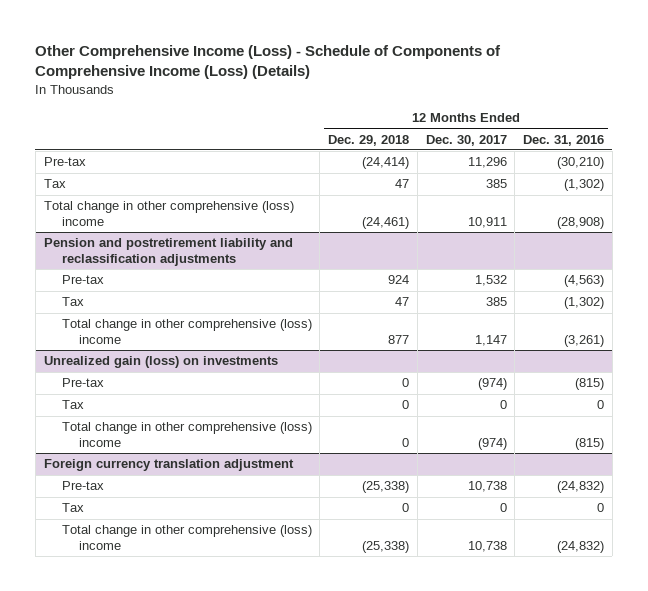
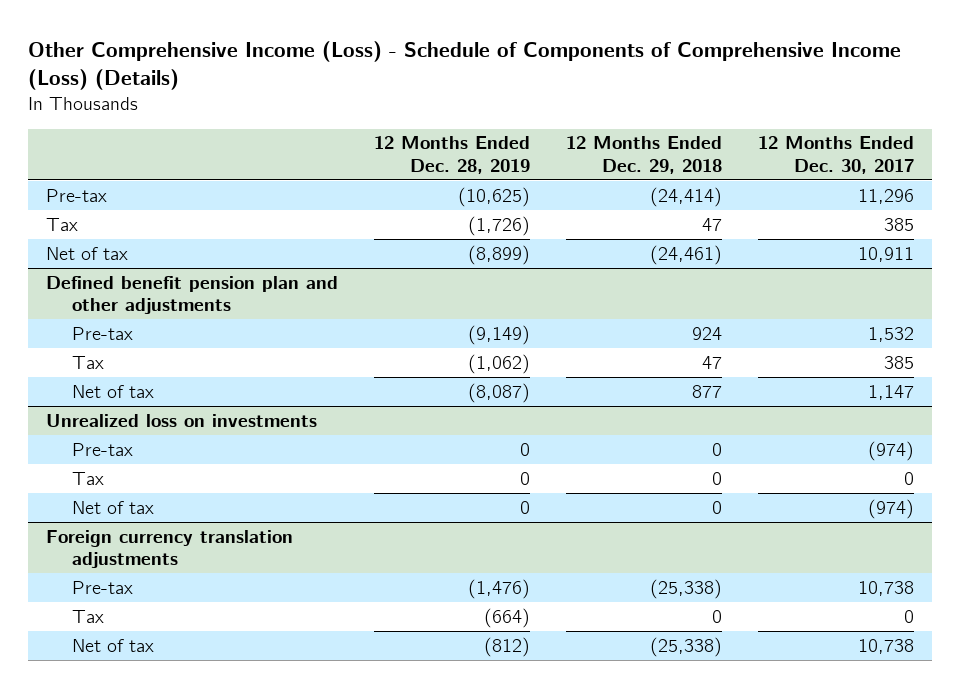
[523,134,605,146] Dec. 31, 2016 -> none
none -> [374,136,531,174] 12 Months Ended Dec. 28, 2019
[43,201,294,227] Total change in other comprehensive (loss) income -> [46,246,129,260] Net of tax
[43,238,293,267] Pension and postretirement liability and reclassification adjustments -> [46,275,339,315] Defined benefit pension plan and other adjustments
[61,319,312,345] Total change in other comprehensive (loss) income -> [71,384,154,398] Net of tax
[43,356,278,369] Unrealized gain (loss) on investments -> [46,413,318,427] Unrealized loss on investments
[61,422,312,448] Total change in other comprehensive (loss) income -> [71,500,154,514] Net of tax
[43,459,294,472] Foreign currency translation adjustment -> [46,529,294,569] Foreign currency translation adjustments
[61,525,312,551] Total change in other comprehensive (loss) income -> [71,638,154,652] Net of tax

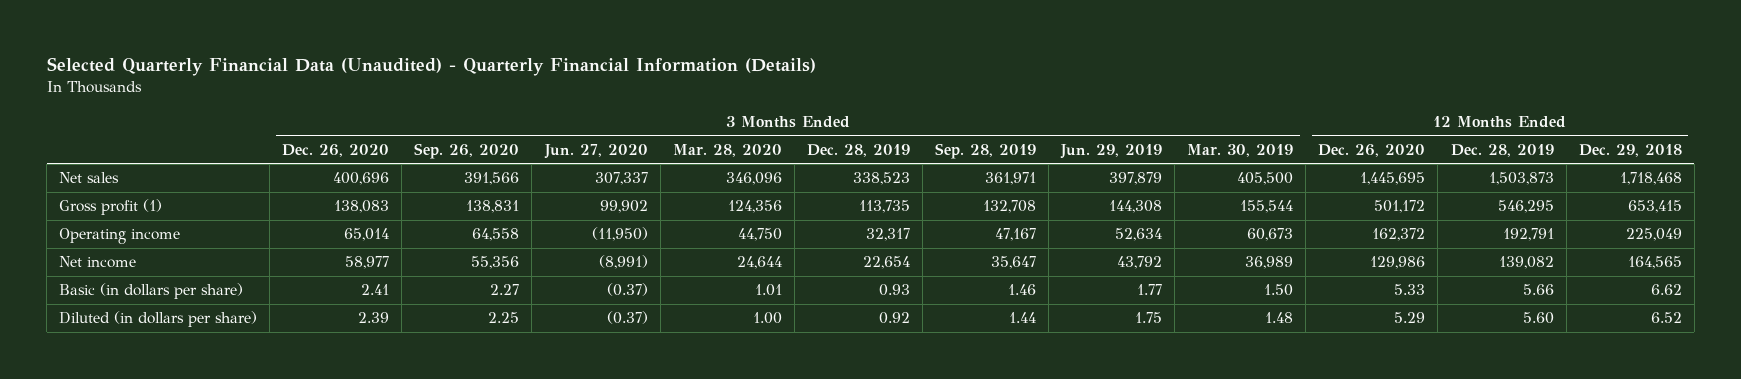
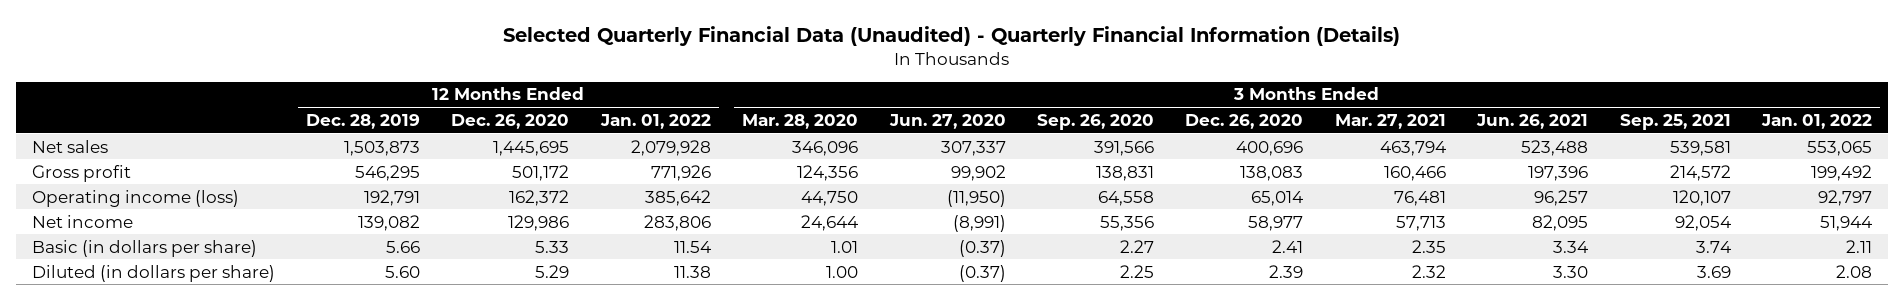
[806,143,910,157] Dec. 28, 2019 -> none
[934,142,1036,159] Sep. 28, 2019 -> none
[1060,143,1163,159] Jun. 29, 2019 -> none
[1187,143,1294,157] Mar. 30, 2019 -> none
[1578,143,1682,157] Dec. 29, 2018 -> none
none -> [599,113,711,129] Jan. 01, 2022
none -> [1334,113,1446,129] Mar. 27, 2021
none -> [1476,113,1589,129] Jun. 26, 2021
none -> [1619,113,1731,130] Sep. 25, 2021
none -> [1761,113,1873,129] Jan. 01, 2022
[59,199,163,216] Gross profit (1) -> [31,164,131,182] Gross profit
[59,228,181,245] Operating income -> [31,189,239,207] Operating income (loss)

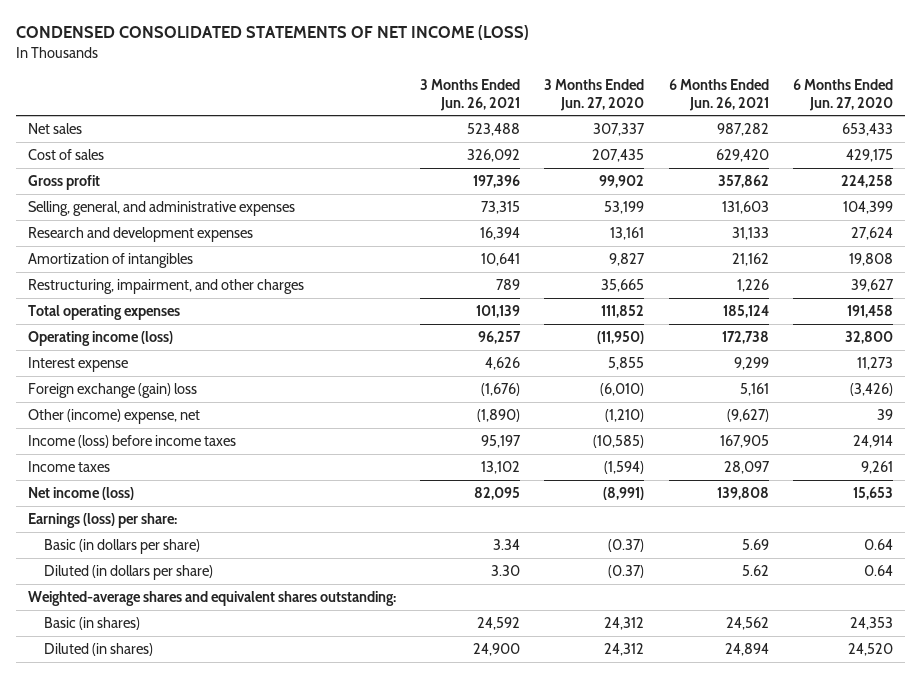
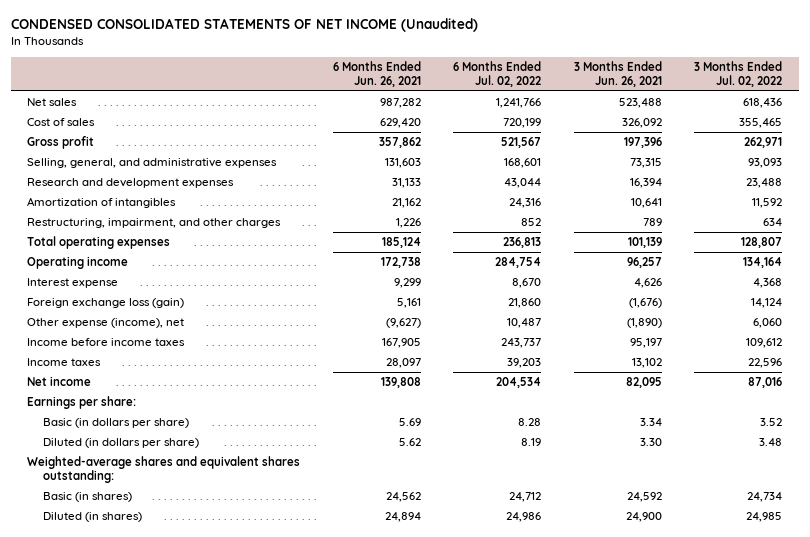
[15,25,529,41] CONDENSED CONSOLIDATED STATEMENTS OF NET INCOME (LOSS) -> [11,18,479,33] CONDENSED CONSOLIDATED STATEMENTS OF NET INCOME (Unaudited)
[544,78,645,111] 3 Months Ended Jun. 27, 2020 -> none
[792,78,893,111] 6 Months Ended Jun. 27, 2020 -> none
none -> [453,60,542,88] 6 Months Ended Jul. 02, 2022
none -> [694,60,783,88] 3 Months Ended Jul. 02, 2022
[27,330,173,346] Operating income (loss) -> [27,255,129,269] Operating income
[27,382,197,398] Foreign exchange (gain) loss -> [27,297,185,308] Foreign exchange loss (gain)
[27,408,200,424] Other (income) expense, net -> [27,317,185,328] Other expense (income), net
[27,434,236,448] Income (loss) before income taxes -> [27,337,186,346] Income before income taxes
[27,486,134,500] Net income (loss) -> [27,375,92,386] Net income
[27,512,177,528] Earnings (loss) per share: -> [27,395,137,409] Earnings per share:

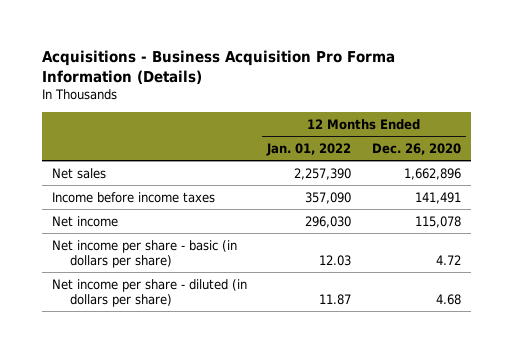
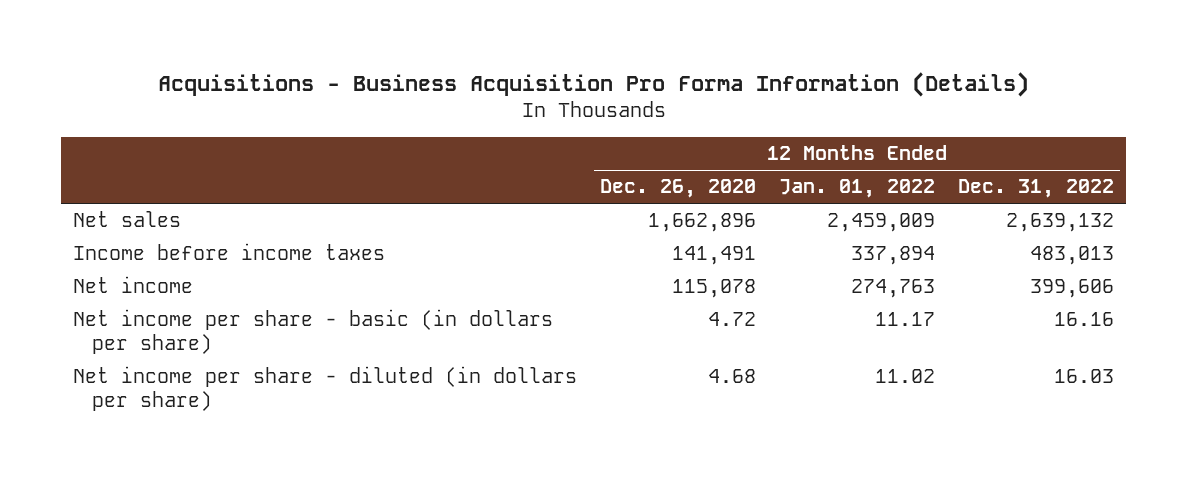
none -> [958,179,1115,199] Dec. 31, 2022
[294,167,352,180] 2,257,390 -> [827,213,936,233] 2,459,009
[305,191,352,204] 357,090 -> [851,246,936,266] 337,894
[305,215,352,228] 296,030 -> [851,279,936,299] 274,763
[319,254,352,266] 12.03 -> [875,312,936,327] 11.17
[319,293,352,305] 11.87 -> [875,369,936,384] 11.02

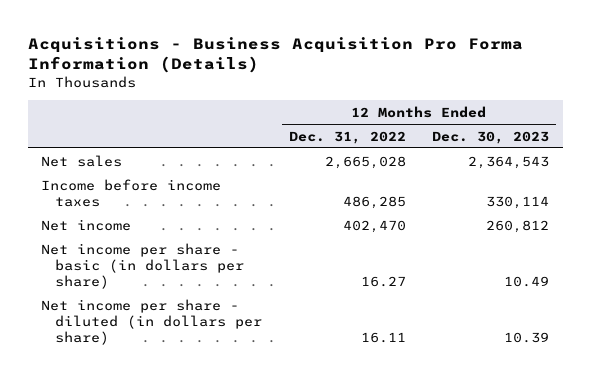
[600,179,757,199] Dec. 26, 2020 -> none
[779,179,936,199] Jan. 01, 2022 -> none
none -> [432,130,550,144] Dec. 30, 2023
[1006,213,1115,233] 2,639,132 -> [324,155,406,169] 2,665,028
[1030,246,1115,266] 483,013 -> [342,195,406,209] 486,285
[1030,279,1115,299] 399,606 -> [342,219,406,233] 402,470
[1054,312,1115,327] 16.16 -> [360,275,406,287] 16.27
[1054,369,1115,384] 16.03 -> [360,331,406,343] 16.11

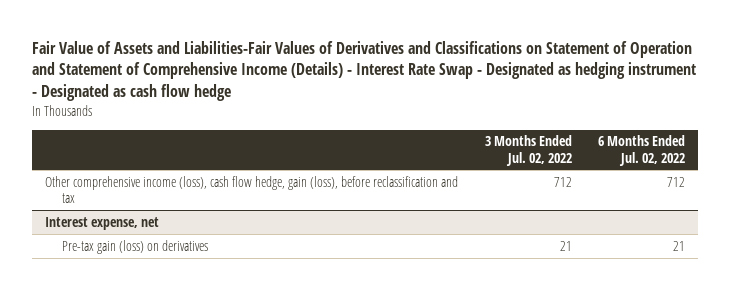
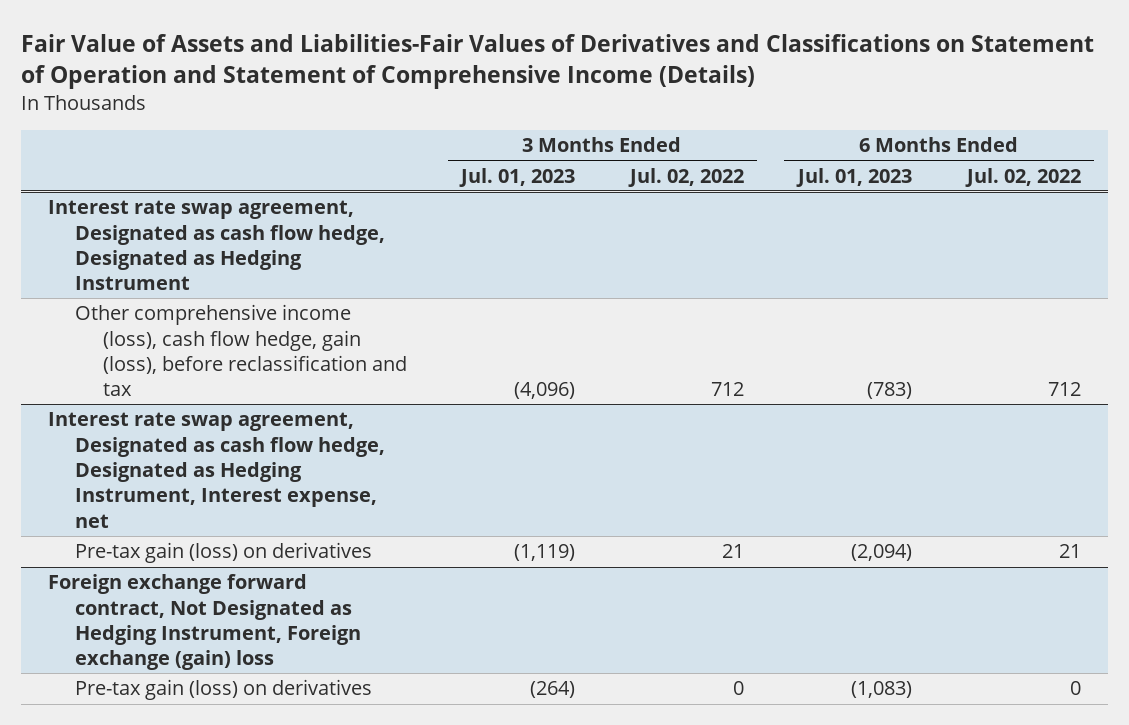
[31,40,696,101] Fair Value of Assets and Liabilities-Fair Values of Derivatives and Classifications on Statement of Operation and Statement of Comprehensive Income (Details) - Interest Rate Swap - Designated as hedging instrument - Designated as cash flow hedge -> [20,33,1094,89] Fair Value of Assets and Liabilities-Fair Values of Derivatives and Classifications on Statement of Operation and Statement of Comprehensive Income (Details)
none -> [459,167,576,187] Jul. 01, 2023
none -> [796,167,913,187] Jul. 01, 2023
none -> [48,200,386,291] Interest rate swap agreement, Designated as cash flow hedge, Designated as Hedging Instrument
[45,216,160,230] Interest expense, net -> none
none -> [48,412,386,528] Interest rate swap agreement, Designated as cash flow hedge, Designated as Hedging Instrument, Interest expense, net
none -> [48,574,362,671] Foreign exchange forward contract, Not Designated as Hedging Instrument, Foreign exchange (gain) loss
none -> [75,679,373,701] Pre-tax gain (loss) on derivatives

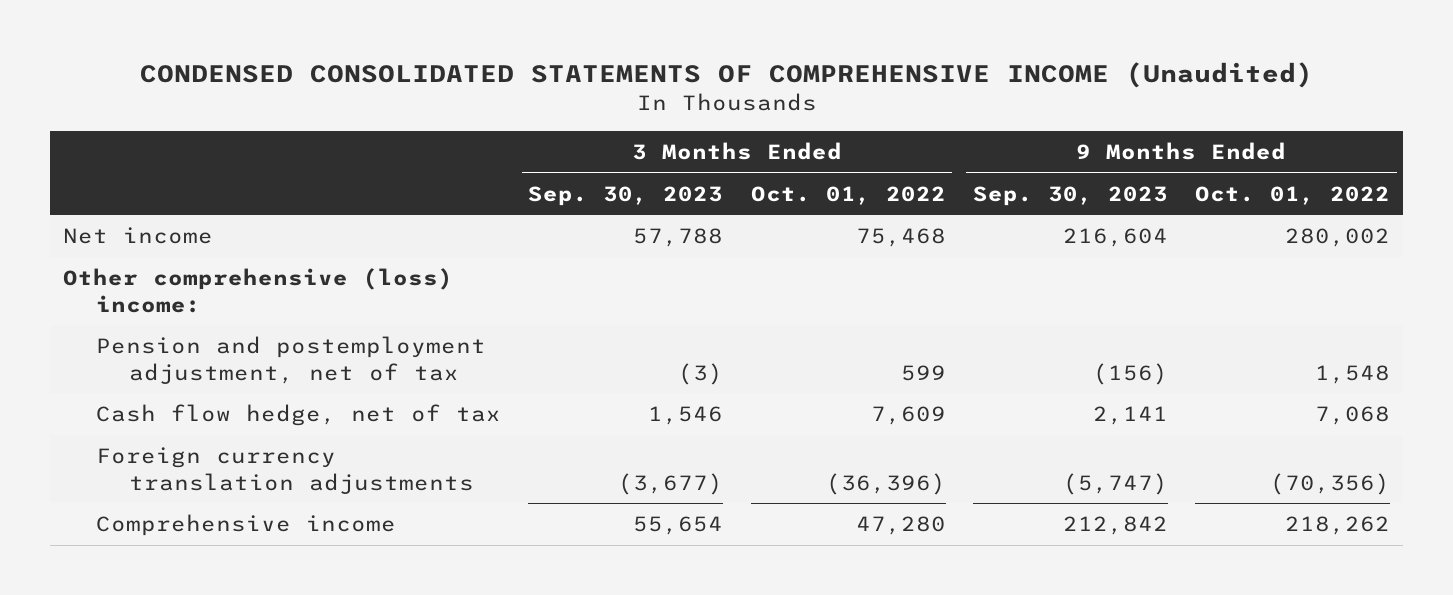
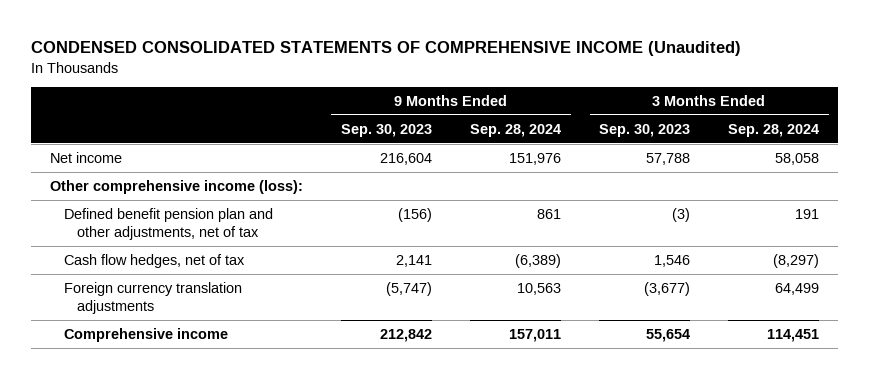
[750,185,946,205] Oct. 01, 2022 -> none
[1194,185,1390,205] Oct. 01, 2022 -> none
none -> [469,123,561,137] Sep. 28, 2024
none -> [728,123,820,137] Sep. 28, 2024
[63,268,454,313] Other comprehensive (loss) income: -> [49,179,303,194] Other comprehensive income (loss):
[96,336,487,384] Pension and postemployment adjustment, net of tax -> [63,207,273,240] Defined benefit pension plan and other adjustments, net of tax
[96,404,502,427] Cash flow hedge, net of tax -> [63,253,245,268] Cash flow hedges, net of tax

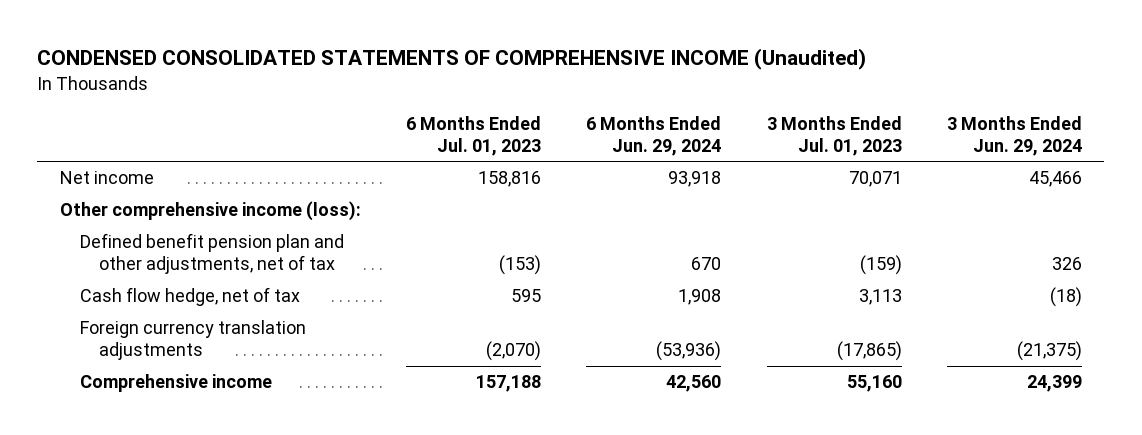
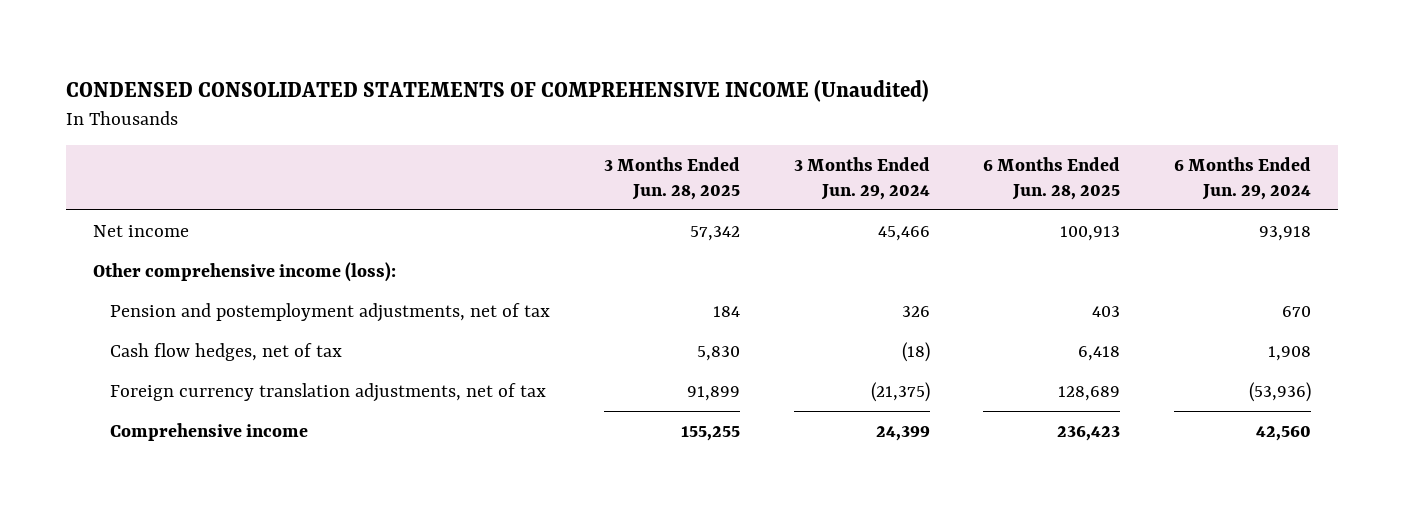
[406,115,542,157] 6 Months Ended Jul. 01, 2023 -> none
[766,115,902,157] 3 Months Ended Jul. 01, 2023 -> none
none -> [603,157,740,200] 3 Months Ended Jun. 28, 2025
none -> [983,157,1121,200] 6 Months Ended Jun. 28, 2025
[79,233,344,275] Defined benefit pension plan and other adjustments, net of tax -> [109,302,550,322] Pension and postemployment adjustments, net of tax
[79,287,300,307] Cash flow hedge, net of tax -> [109,342,342,361] Cash flow hedges, net of tax
[79,320,306,361] Foreign currency translation adjustments -> [109,382,546,402] Foreign currency translation adjustments, net of tax

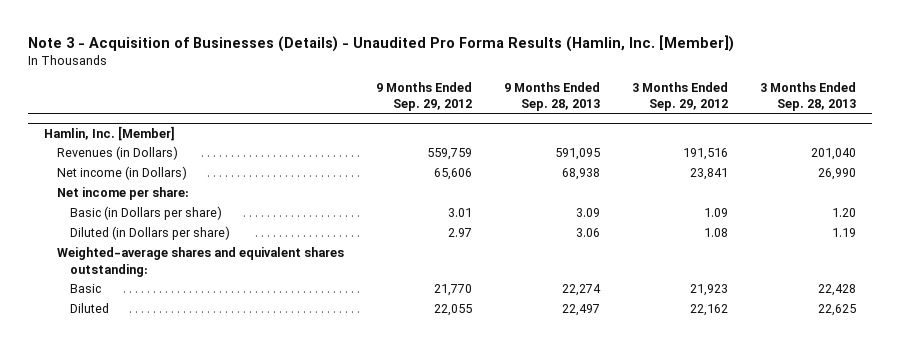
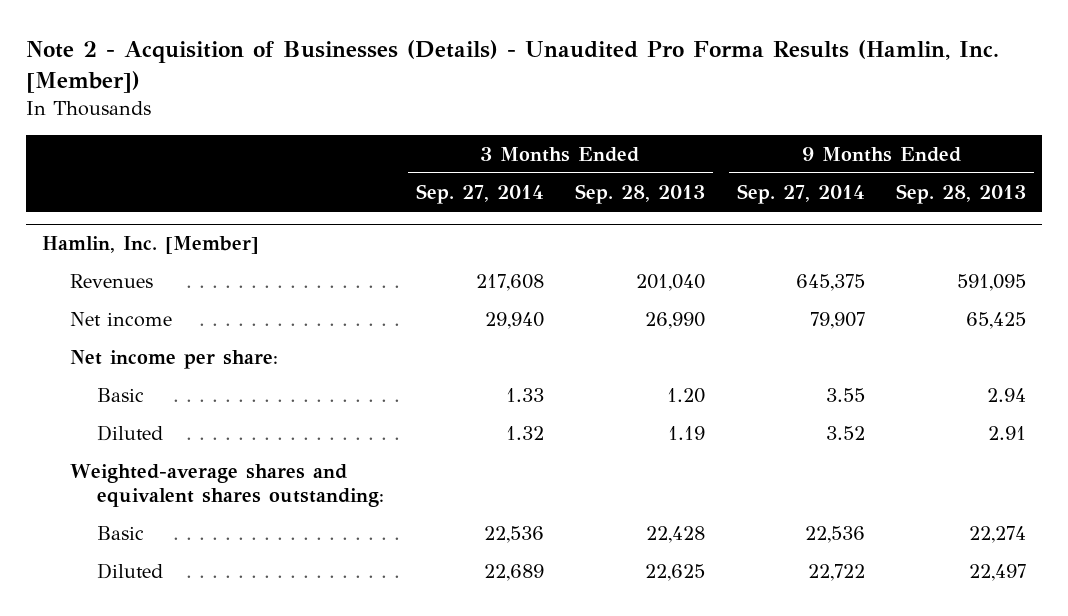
[28,34,735,52] Note 3 - Acquisition of Businesses (Details) - Unaudited Pro Forma Results (Hamlin, Inc. [Member]) -> [26,40,1000,94] Note 2 - Acquisition of Businesses (Details) - Unaudited Pro Forma Results (Hamlin, Inc. [Member])
[376,81,473,112] 9 Months Ended Sep. 29, 2012 -> none
[631,81,728,112] 3 Months Ended Sep. 29, 2012 -> none
none -> [415,183,544,204] Sep. 27, 2014
none -> [736,183,865,204] Sep. 27, 2014
[57,146,179,161] Revenues (in Dollars) -> [69,273,153,288] Revenues
[57,166,188,181] Net income (in Dollars) -> [69,311,172,327] Net income
[562,168,601,181] 68,938 -> [966,311,1027,329] 65,425
[70,206,223,221] Basic (in Dollars per share) -> [96,387,144,402] Basic
[576,208,601,218] 3.09 -> [987,387,1027,402] 2.94
[70,226,231,241] Diluted (in Dollars per share) -> [96,424,163,441] Diluted
[576,228,601,238] 3.06 -> [988,425,1027,440] 2.91

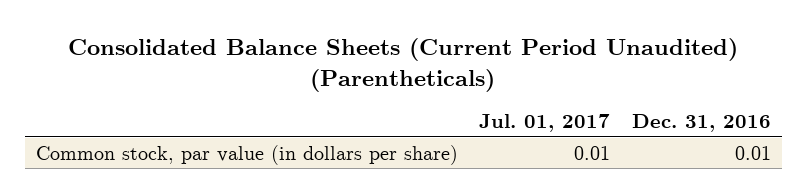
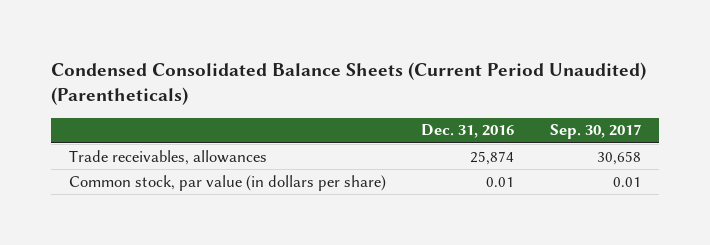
[68,38,739,93] Consolidated Balance Sheets (Current Period Unaudited) (Parentheticals) -> [50,62,646,106] Condensed Consolidated Balance Sheets (Current Period Unaudited) (Parentheticals)
[479,114,611,133] Jul. 01, 2017 -> none
none -> [550,124,642,140] Sep. 30, 2017
none -> [68,149,267,165] Trade receivables, allowances

